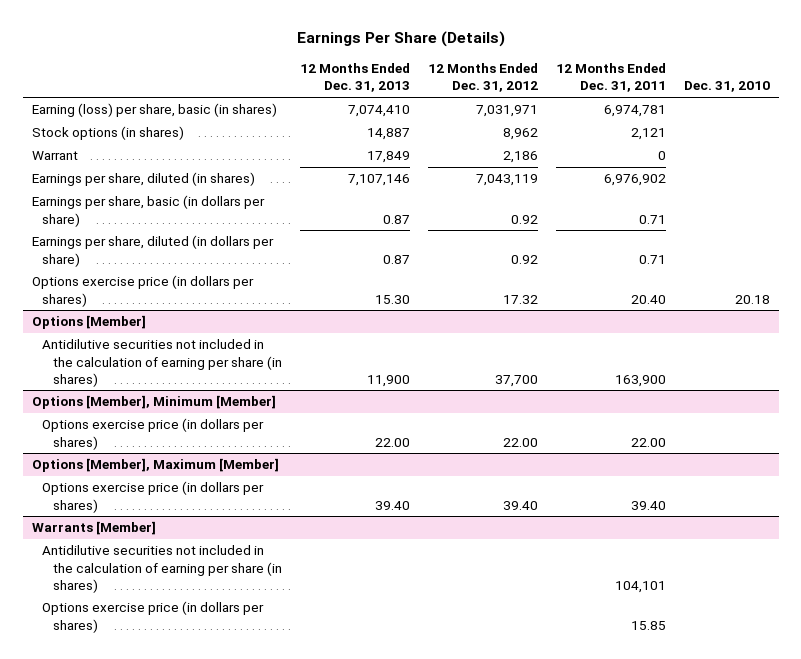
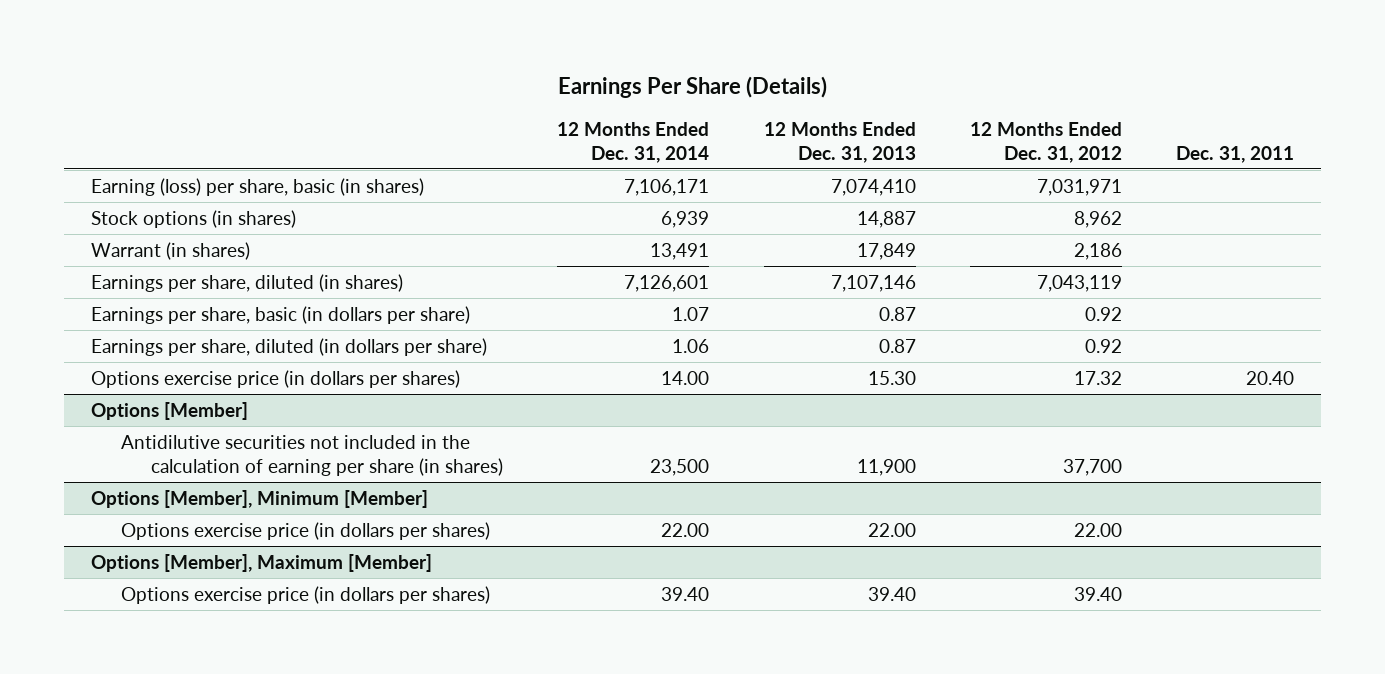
[555,63,666,93] 12 Months Ended Dec. 31, 2011 -> none
[683,81,770,93] Dec. 31, 2010 -> none
none -> [557,121,710,163] 12 Months Ended Dec. 31, 2014
none -> [1176,145,1295,163] Dec. 31, 2011
[31,151,78,161] Warrant -> [91,241,251,260] Warrant (in shares)
[31,521,156,536] Warrants [Member] -> none
[42,545,282,593] Antidilutive securities not included in the calculation of earning per share (in shares) -> none
[42,601,265,633] Options exercise price (in dollars per shares) -> none

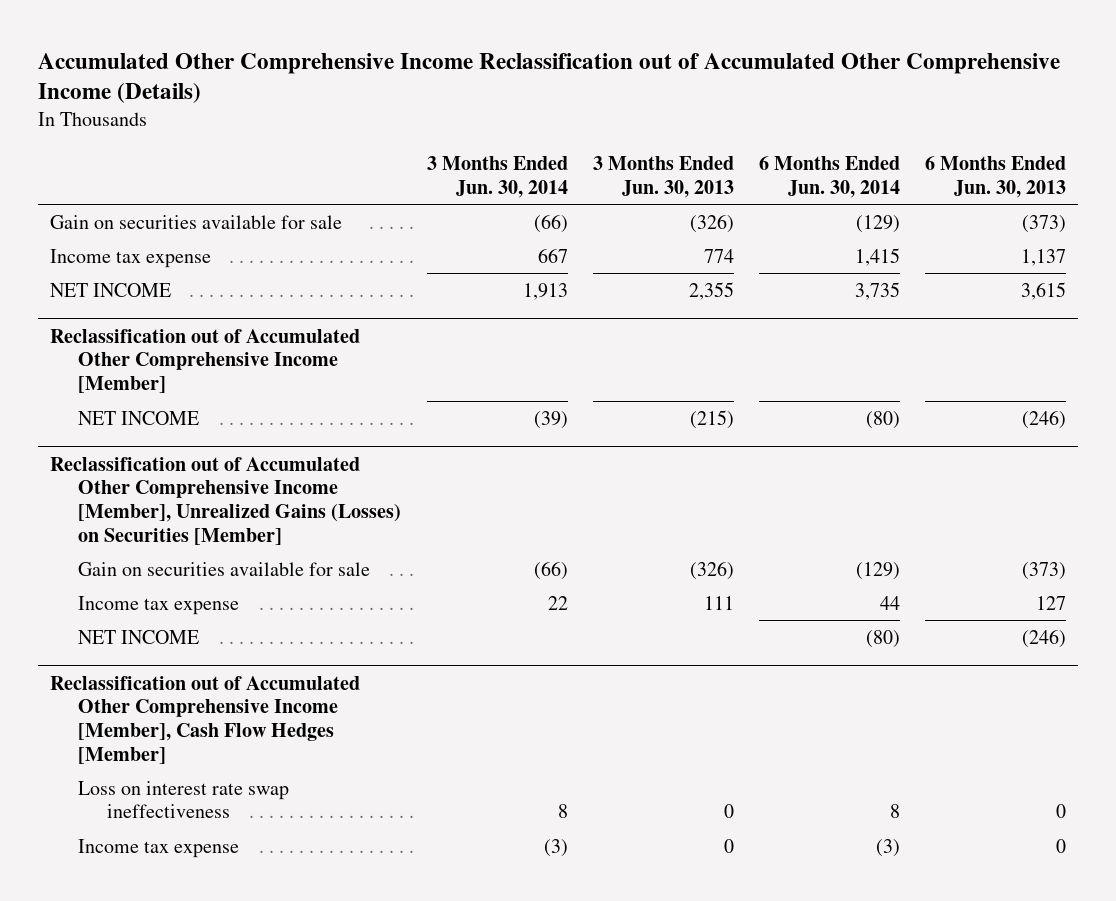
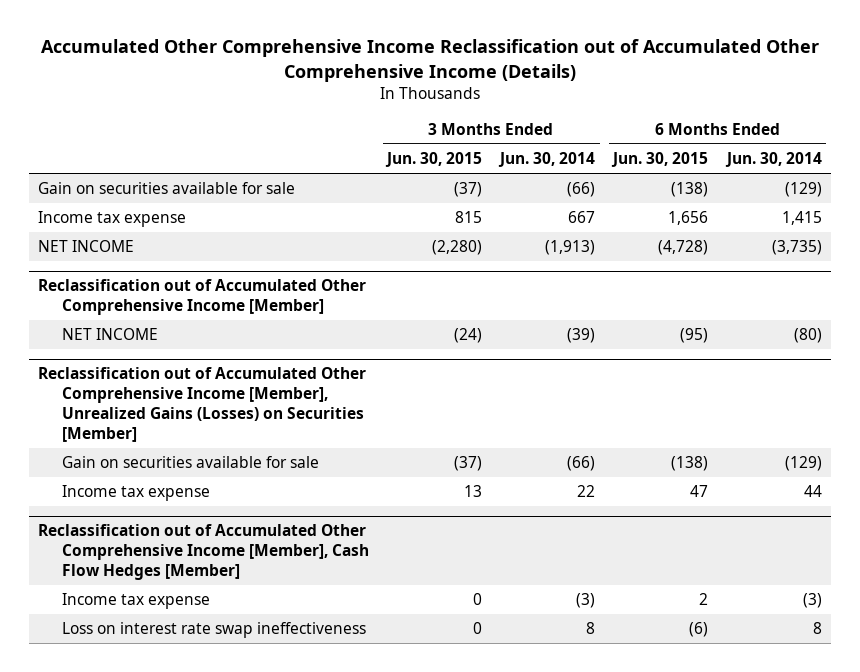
[592,155,734,198] 3 Months Ended Jun. 30, 2013 -> none
[924,155,1066,198] 6 Months Ended Jun. 30, 2013 -> none
none -> [385,152,483,168] Jun. 30, 2015
none -> [611,152,709,168] Jun. 30, 2015
[522,282,568,300] 1,913 -> [545,240,596,256] (1,913)
[854,281,900,300] 3,735 -> [771,240,822,256] (3,735)
[78,629,200,644] NET INCOME -> none
[78,780,290,819] Loss on interest rate swap ineffectiveness -> [62,622,367,639] Loss on interest rate swap ineffectiveness

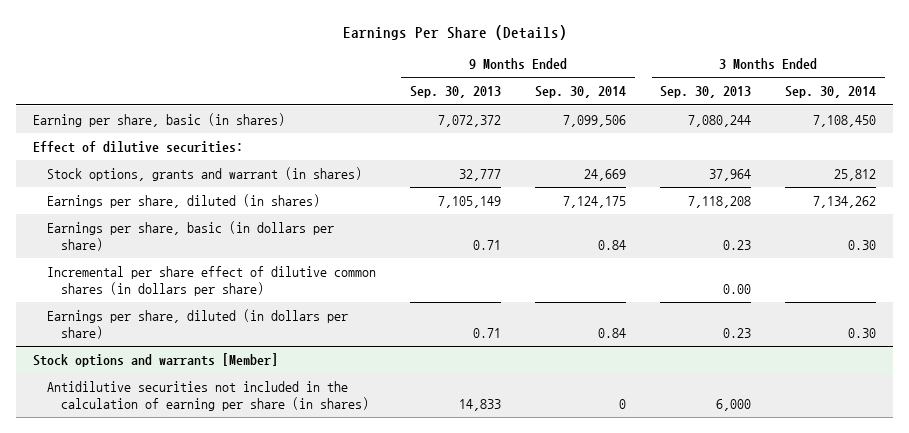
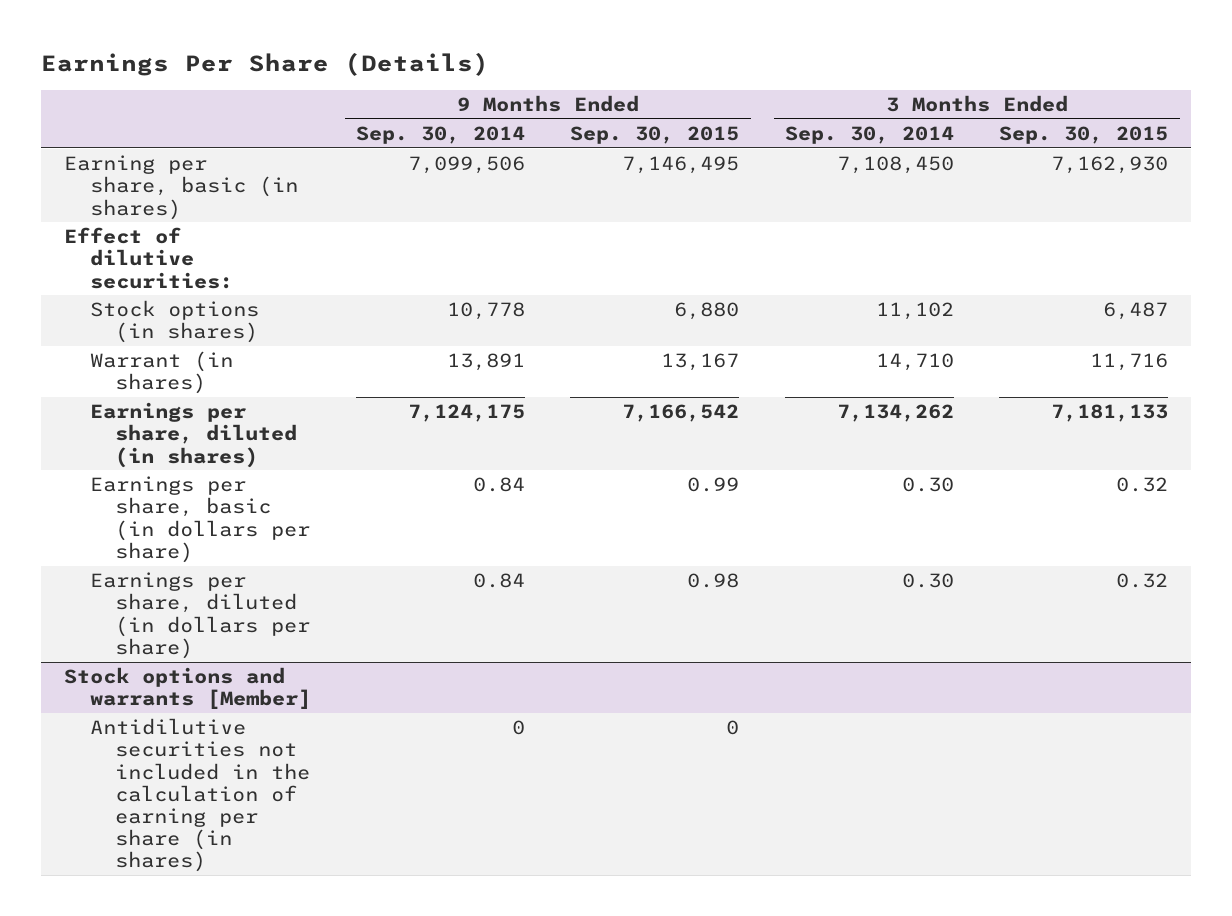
[409,86,501,99] Sep. 30, 2013 -> none
[660,86,752,99] Sep. 30, 2013 -> none
none -> [570,125,740,144] Sep. 30, 2015
none -> [999,125,1169,144] Sep. 30, 2015
[46,166,362,181] Stock options, grants and warrant (in shares) -> [89,300,259,344] Stock options (in shares)
[584,168,627,181] 24,669 -> [446,302,525,321] 10,778
[834,168,877,181] 25,812 -> [875,302,954,321] 11,102
none -> [89,351,233,395] Warrant (in shares)
[46,265,376,296] Incremental per share effect of dilutive common shares (in dollars per share) -> none

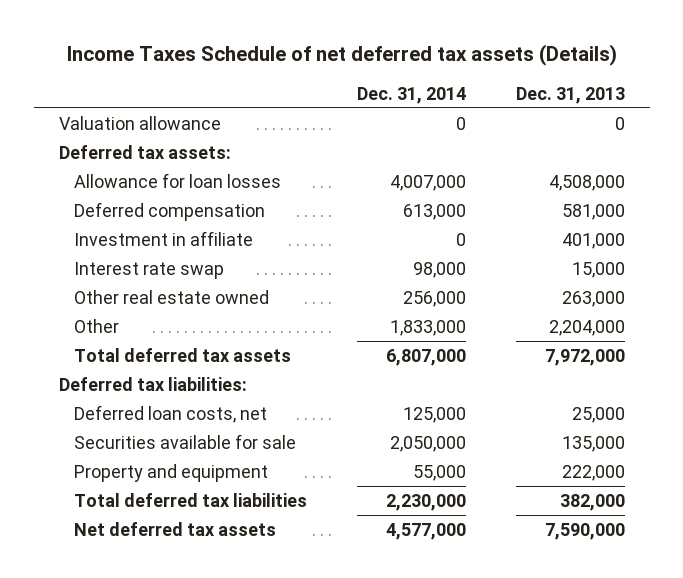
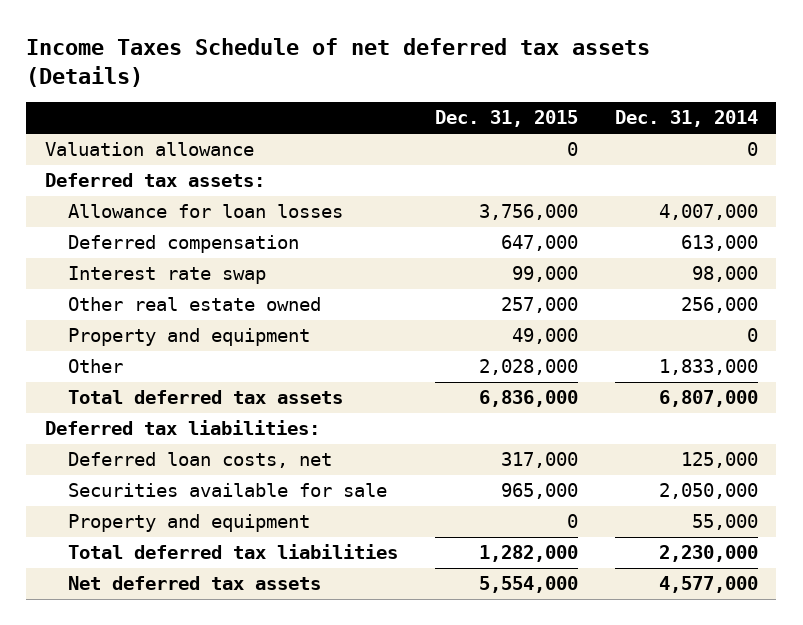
[515,86,625,104] Dec. 31, 2013 -> none
none -> [435,110,579,128] Dec. 31, 2015
[73,230,253,246] Investment in affiliate -> none
none -> [68,328,311,347] Property and equipment

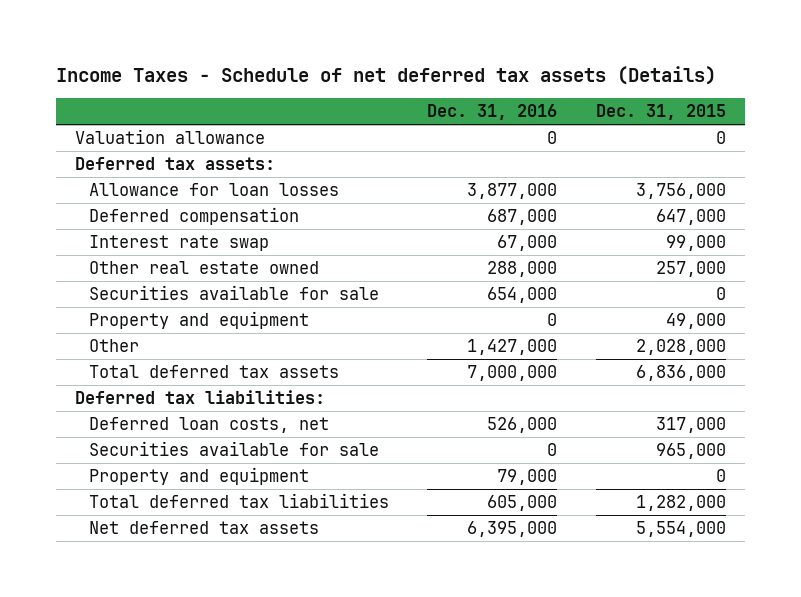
[26,37,651,87] Income Taxes Schedule of net deferred tax assets (Details) -> [56,65,717,85] Income Taxes - Schedule of net deferred tax assets (Details)
[615,110,759,128] Dec. 31, 2014 -> none
none -> [427,104,558,121] Dec. 31, 2016
none -> [88,284,379,300] Securities available for sale

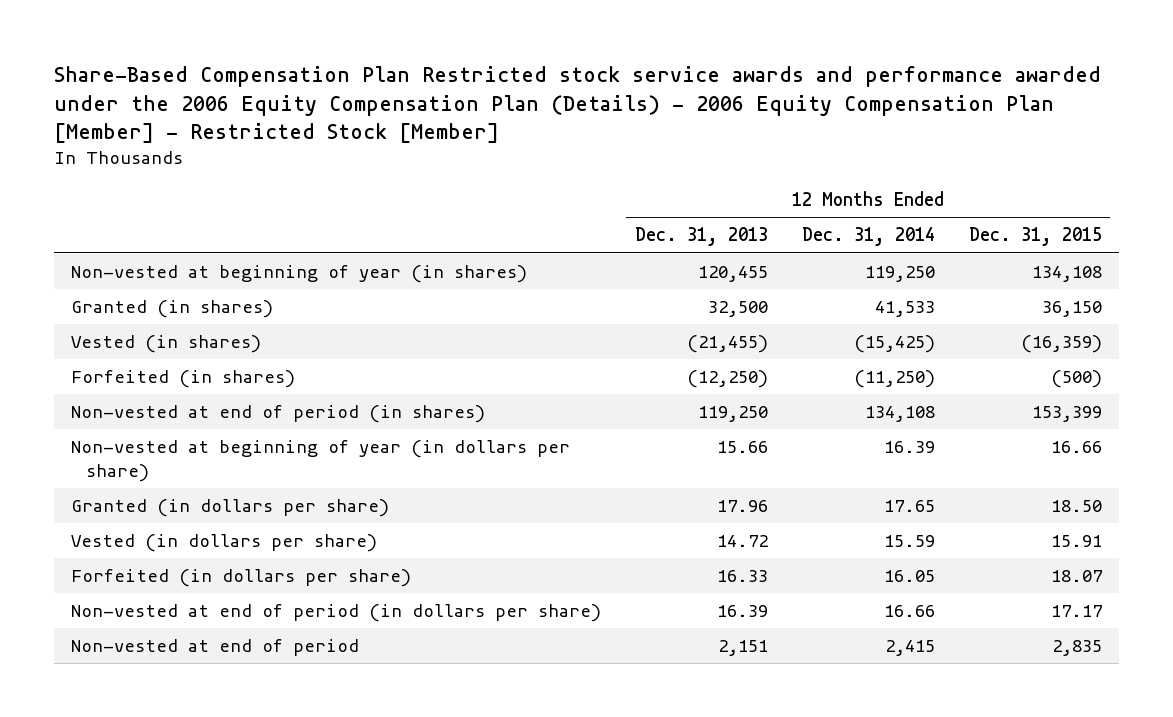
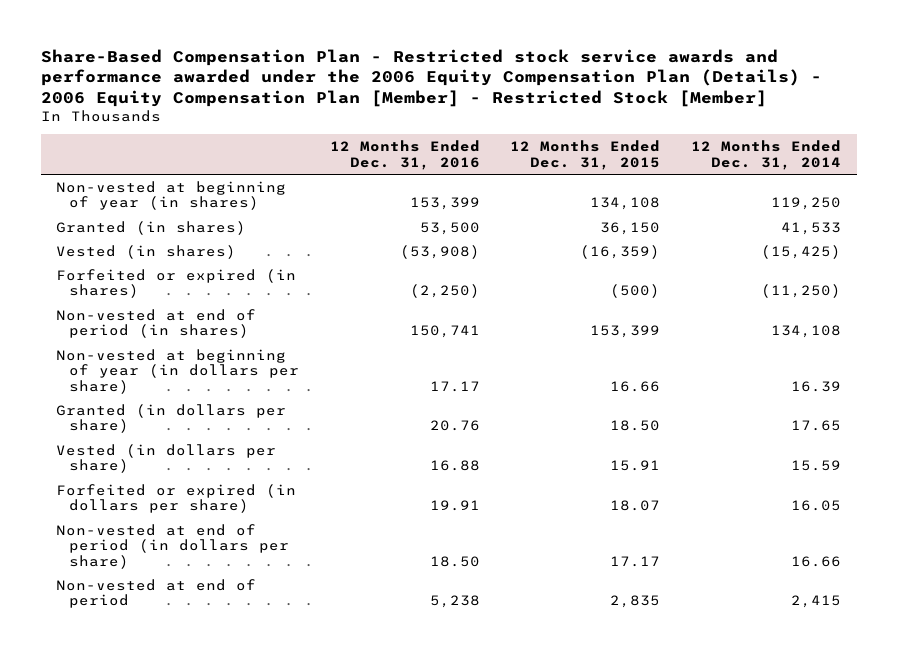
[53,66,1101,144] Share-Based Compensation Plan Restricted stock service awards and performance awarded under the 2006 Equity Compensation Plan (Details) - 2006 Equity Compensation Plan [Member] - Restricted Stock [Member] -> [40,48,822,107] Share-Based Compensation Plan - Restricted stock service awards and performance awarded under the 2006 Equity Compensation Plan (Details) - 2006 Equity Compensation Plan [Member] - Restricted Stock [Member]
[634,227,768,247] Dec. 31, 2013 -> none
none -> [329,140,480,170] 12 Months Ended Dec. 31, 2016
[70,369,295,388] Forfeited (in shares) -> [56,268,297,299] Forfeited or expired (in shares)
[70,568,411,587] Forfeited (in dollars per share) -> [56,483,297,514] Forfeited or expired (in dollars per share)

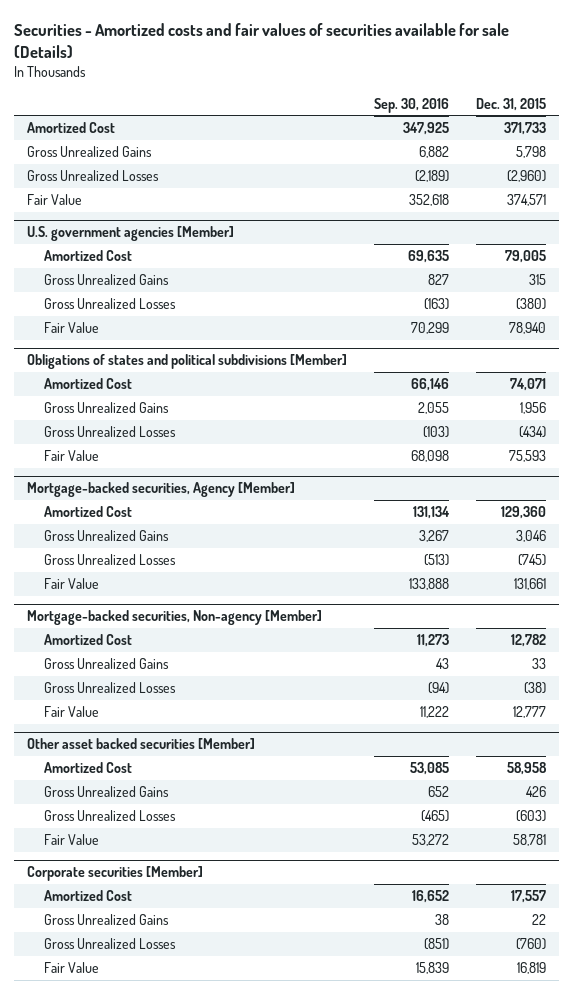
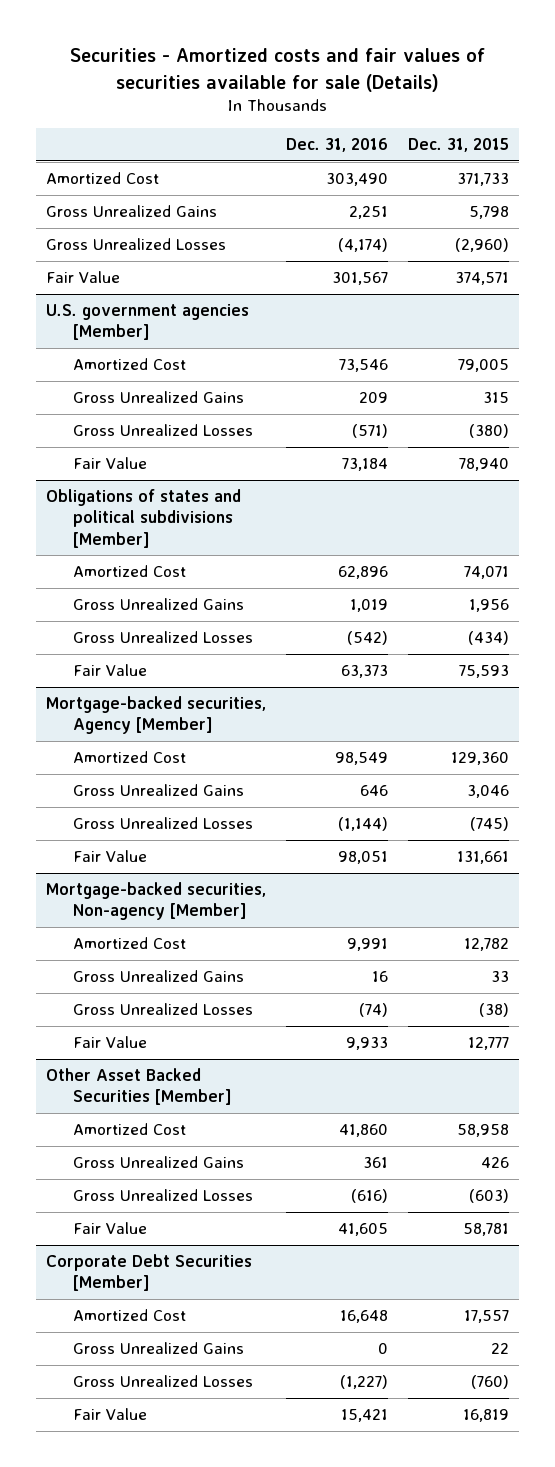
[373,97,449,113] Sep. 30, 2016 -> none
none -> [286,138,389,153] Dec. 31, 2016
[27,738,256,750] Other asset backed securities [Member] -> [46,1068,232,1106] Other Asset Backed Securities [Member]
[27,866,204,882] Corporate securities [Member] -> [46,1254,253,1292] Corporate Debt Securities [Member]

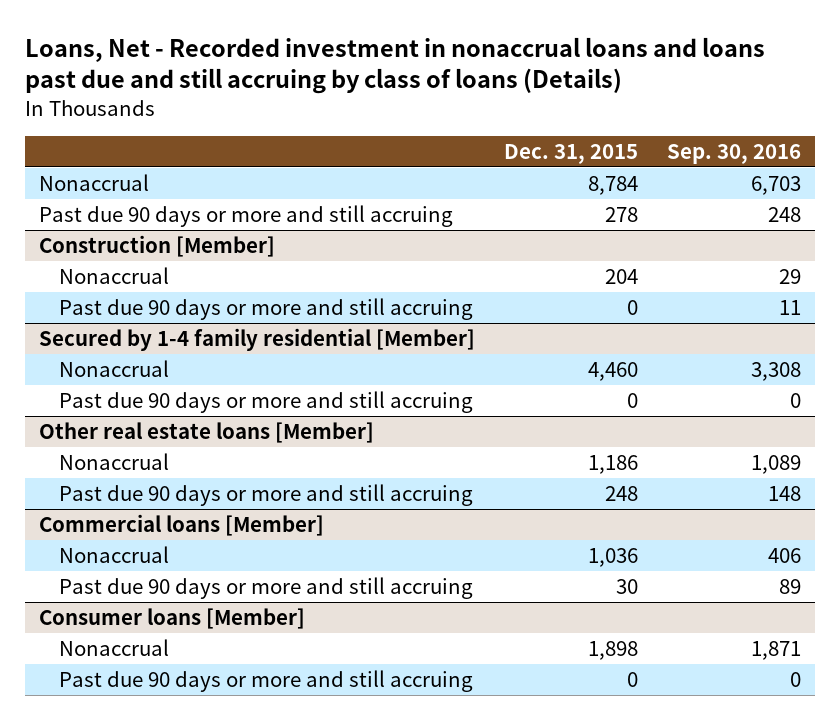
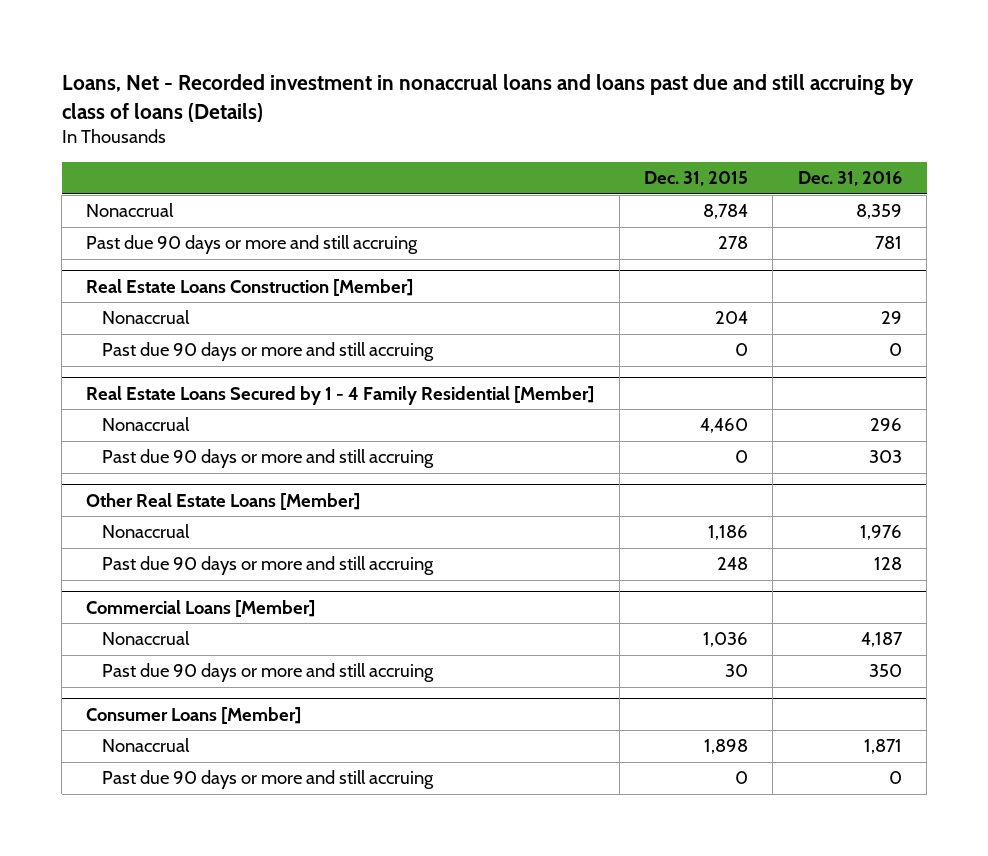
[666,144,801,165] Sep. 30, 2016 -> none
none -> [797,171,902,187] Dec. 31, 2016
[39,234,276,257] Construction [Member] -> none
none -> [86,278,414,296] Real Estate Loans Construction [Member]
[39,327,476,351] Secured by 1-4 family residential [Member] -> [86,385,595,405] Real Estate Loans Secured by 1 - 4 Family Residential [Member]
[39,421,375,443] Other real estate loans [Member] -> [86,492,361,510] Other Real Estate Loans [Member]
[39,513,325,536] Commercial loans [Member] -> [86,599,316,617] Commercial Loans [Member]
[39,607,306,629] Consumer loans [Member] -> [86,706,302,724] Consumer Loans [Member]

